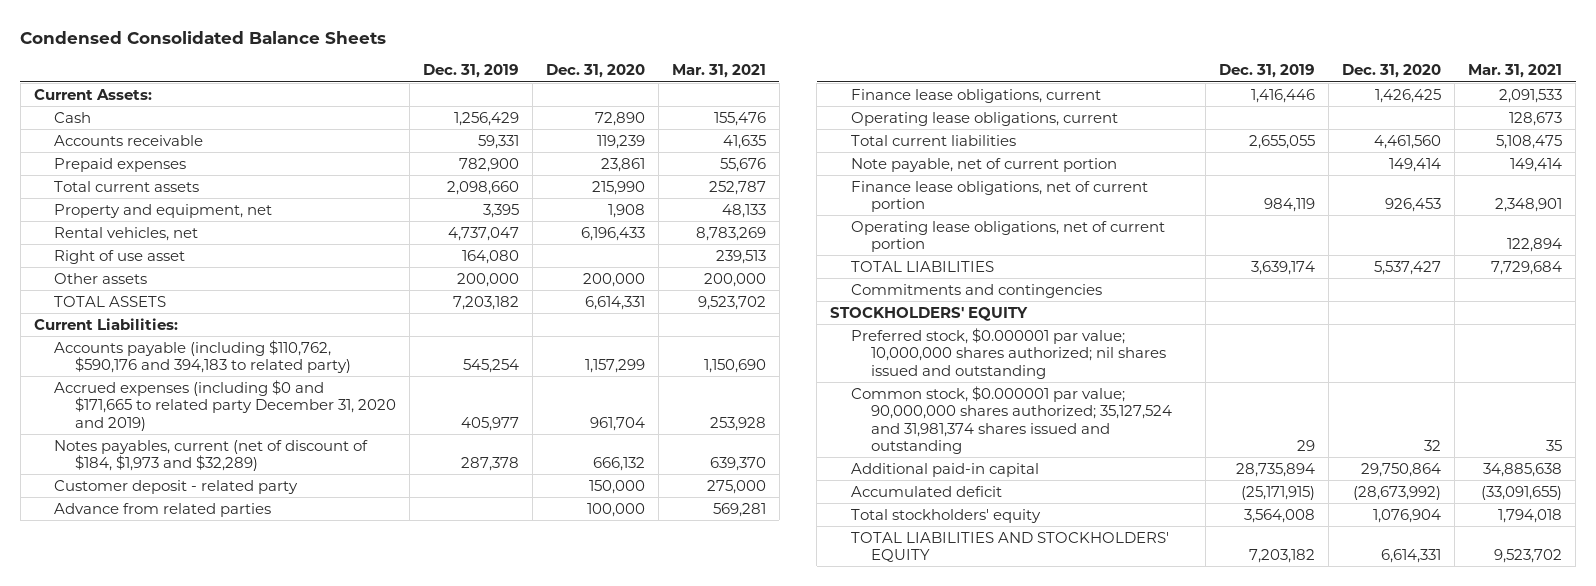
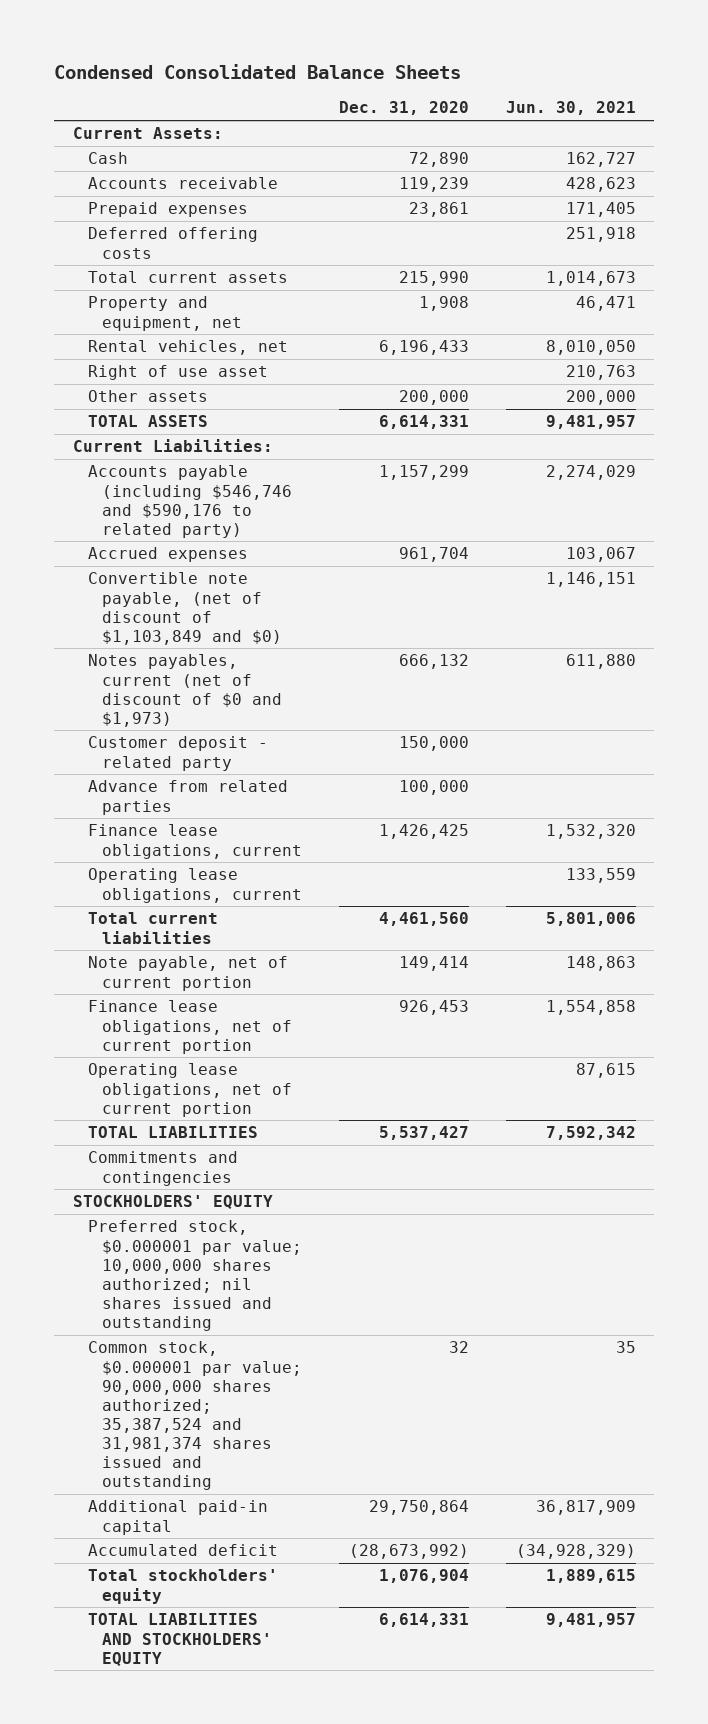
[422,64,519,79] Dec. 31, 2019 -> none
[671,64,766,79] Mar. 31, 2021 -> none
none -> [505,101,636,116] Jun. 30, 2021
none -> [87,227,258,259] Deferred offering costs
[54,339,351,374] Accounts payable (including $110,762, $590,176 and 394,183 to related party) -> [87,465,293,538] Accounts payable (including $546,746 and $590,176 to related party)
[54,379,396,431] Accrued expenses (including $0 and $171,665 to related party December 31, 2020 and 2019) -> [87,547,248,563] Accrued expenses
none -> [87,572,283,645] Convertible note payable, (net of discount of $1,103,849 and $0)
[54,439,369,472] Notes payables, current (net of discount of $184, $1,973 and $32,289) -> [87,654,283,727] Notes payables, current (net of discount of $0 and $1,973)
[850,385,1173,454] Common stock, $0.000001 par value; 90,000,000 shares authorized; 35,127,524 and 31,981,374 shares issued and outstanding -> [87,1341,303,1490] Common stock, $0.000001 par value; 90,000,000 shares authorized; 35,387,524 and 31,981,374 shares issued and outstanding

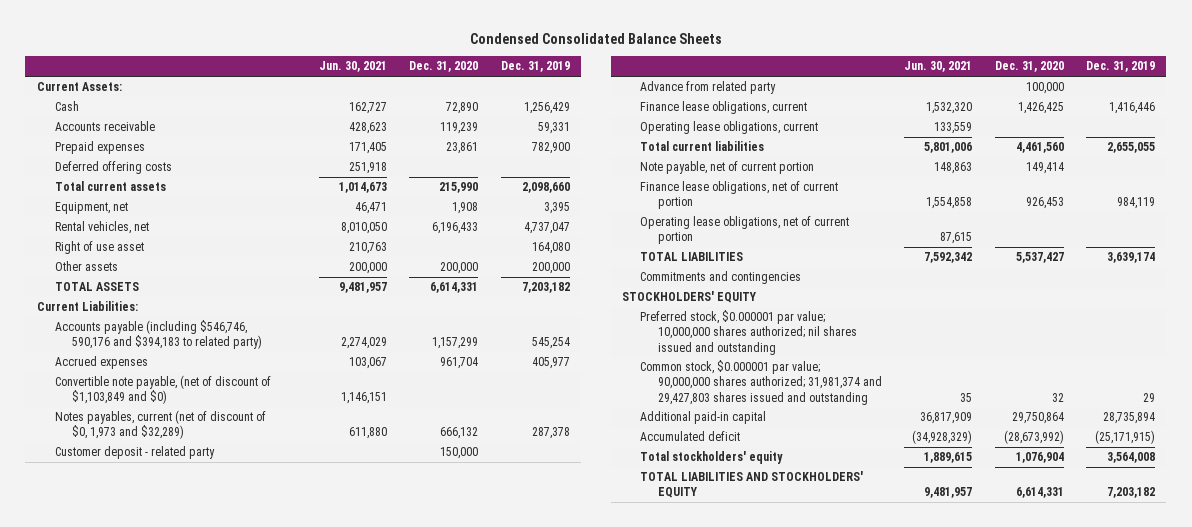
none -> [500,61,570,73] Dec. 31, 2019
[87,296,243,331] Property and equipment, net -> [54,202,128,215] Equipment, net
[87,465,293,538] Accounts payable (including $546,746 and $590,176 to related party) -> [54,320,263,350] Accounts payable (including $546,746, 590,176 and $394,183 to related party)
[87,654,283,727] Notes payables, current (net of discount of $0 and $1,973) -> [54,410,266,440] Notes payables, current (net of discount of $0, 1,973 and $32,289)
[87,780,288,815] Advance from related parties -> [639,81,776,95] Advance from related party
[87,1341,303,1490] Common stock, $0.000001 par value; 90,000,000 shares authorized; 35,387,524 and 31,981,374 shares issued and outstanding -> [639,360,882,405] Common stock, $0.000001 par value; 90,000,000 shares authorized; 31,981,374 and 29,427,803 shares issued and outstanding

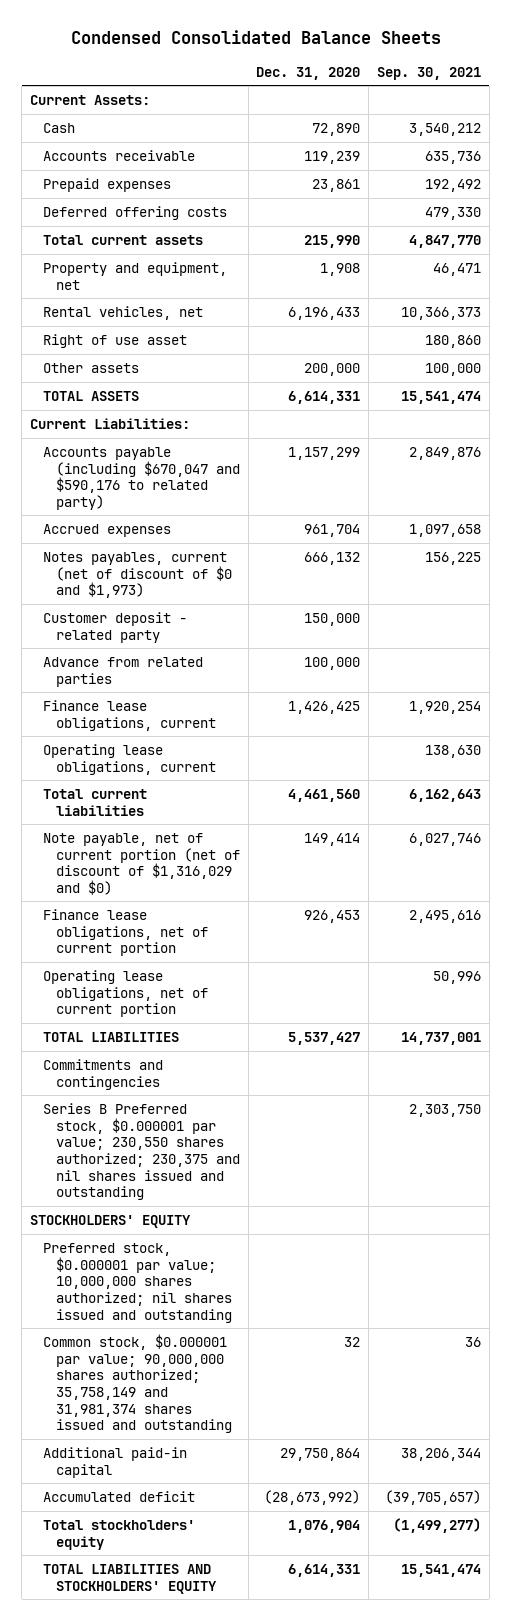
[318,61,387,73] Jun. 30, 2021 -> none
[500,61,570,73] Dec. 31, 2019 -> none
none -> [377,66,482,80] Sep. 30, 2021
[54,202,128,215] Equipment, net -> [43,261,228,290] Property and equipment, net
[54,320,263,350] Accounts payable (including $546,746, 590,176 and $394,183 to related party) -> [43,446,240,510] Accounts payable (including $670,047 and $590,176 to related party)
[54,375,271,405] Convertible note payable, (net of discount of $1,103,849 and $0) -> none
[54,410,266,440] Notes payables, current (net of discount of $0, 1,973 and $32,289) -> [43,551,232,599] Notes payables, current (net of discount of $0 and $1,973)
[639,81,776,95] Advance from related party -> [43,656,204,687] Advance from related parties
[639,161,814,175] Note payable, net of current portion -> [43,832,240,895] Note payable, net of current portion (net of discount of $1,316,029 and $0)
none -> [43,1102,240,1201] Series B Preferred stock, $0.000001 par value; 230,550 shares authorized; 230,375 and nil shares issued and outstanding
[639,360,882,405] Common stock, $0.000001 par value; 90,000,000 shares authorized; 31,981,374 and 29,427,803 shares issued and outstanding -> [43,1333,232,1434] Common stock, $0.000001 par value; 90,000,000 shares authorized; 35,758,149 and 31,981,374 shares issued and outstanding

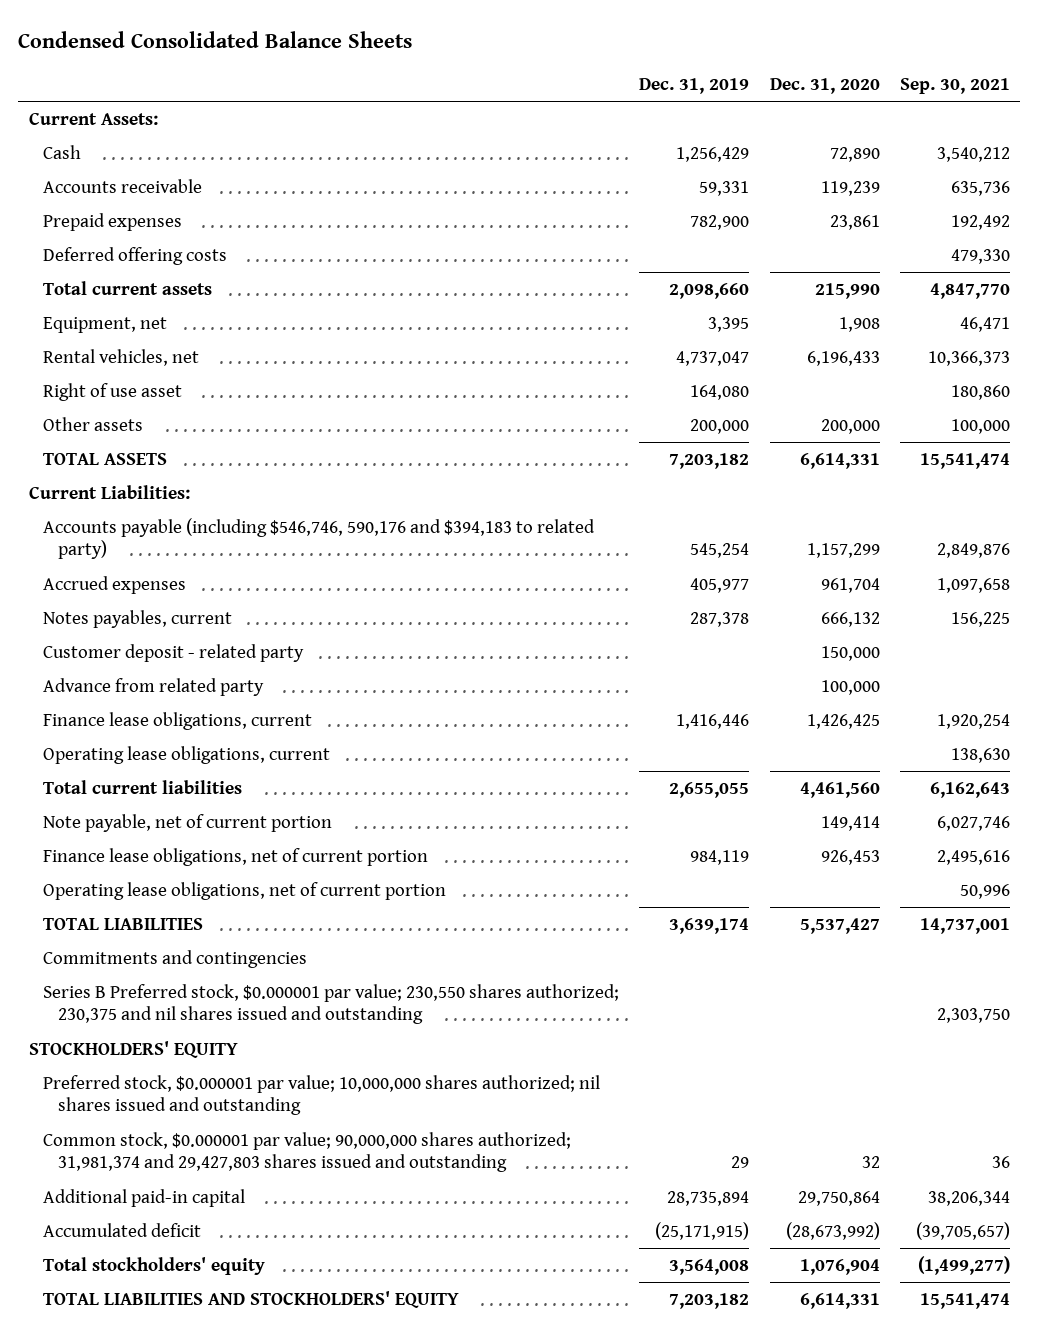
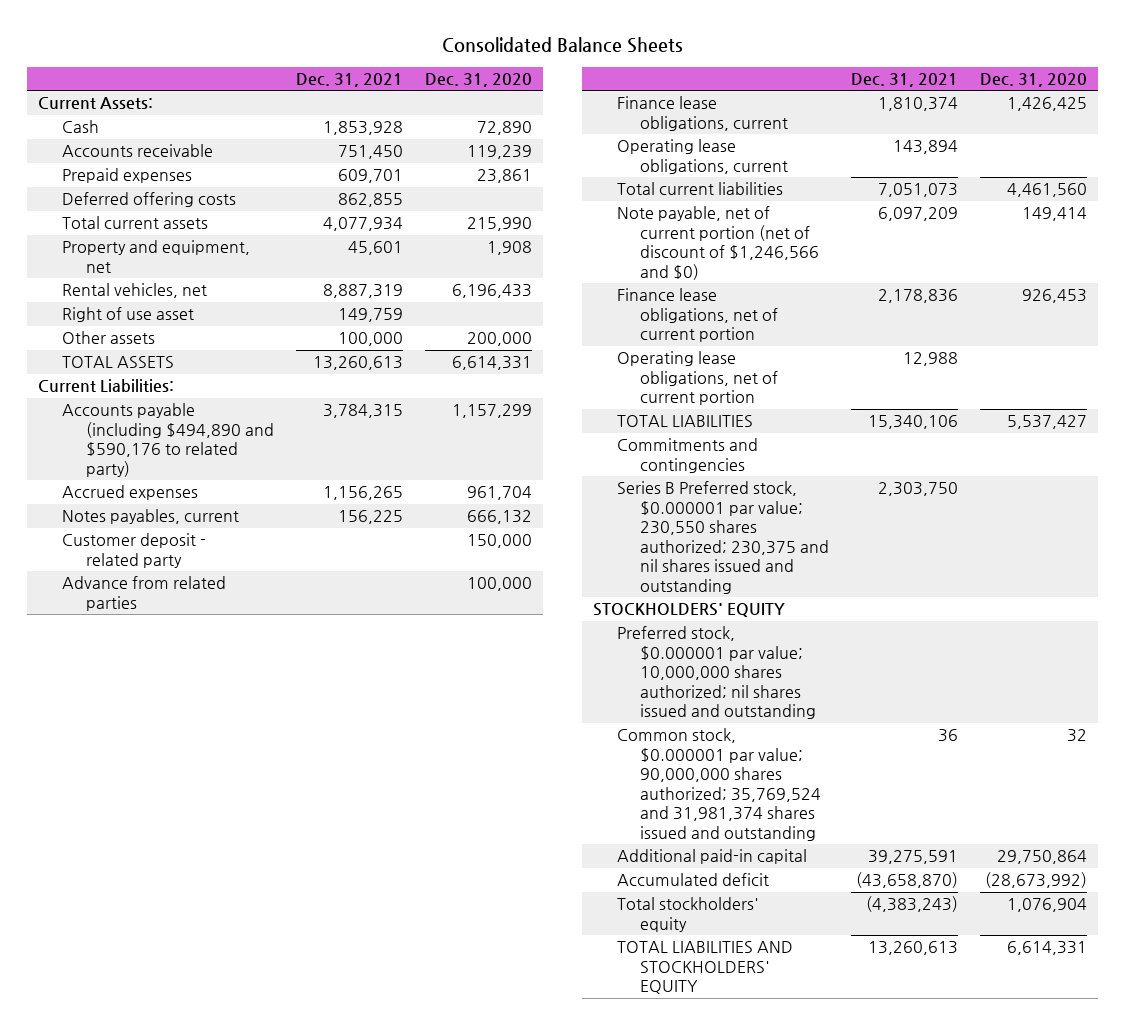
[18,30,413,48] Condensed Consolidated Balance Sheets -> [441,37,683,54] Consolidated Balance Sheets
[639,77,750,94] Dec. 31, 2019 -> none
[899,77,1010,94] Sep. 30, 2021 -> none
none -> [296,72,404,87] Dec. 31, 2021
[43,317,168,334] Equipment, net -> [61,240,250,273] Property and equipment, net
[43,518,596,560] Accounts payable (including $546,746, 590,176 and $394,183 to related party) -> [61,403,274,477] Accounts payable (including $494,890 and $590,176 to related party)
[43,678,265,697] Advance from related party -> [61,576,226,611] Advance from related parties
[43,814,333,833] Note payable, net of current portion -> [616,206,820,280] Note payable, net of current portion (net of discount of $1,246,566 and $0)
[43,1132,572,1173] Common stock, $0.000001 par value; 90,000,000 shares authorized; 31,981,374 and 29,427,803 shares issued and outstanding -> [616,728,822,841] Common stock, $0.000001 par value; 90,000,000 shares authorized; 35,769,524 and 31,981,374 shares issued and outstanding

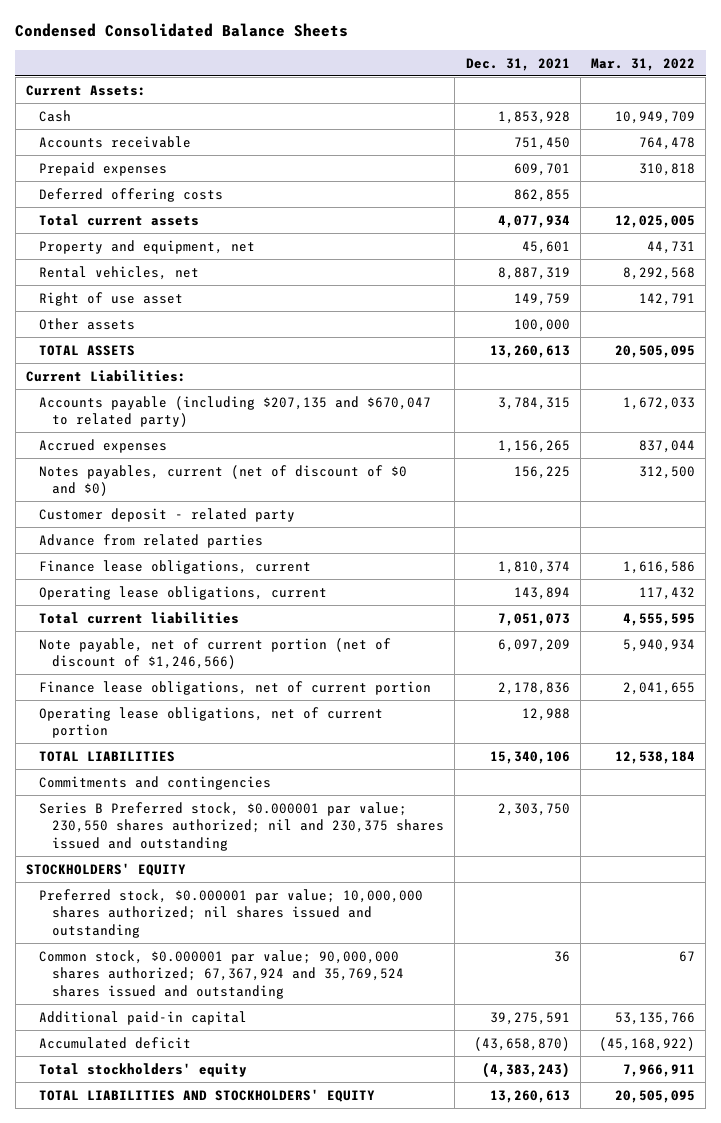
[441,37,683,54] Consolidated Balance Sheets -> [15,23,349,38] Condensed Consolidated Balance Sheets
[425,72,533,87] Dec. 31, 2020 -> none
none -> [590,57,695,71] Mar. 31, 2022
[61,403,274,477] Accounts payable (including $494,890 and $590,176 to related party) -> [38,395,431,428] Accounts payable (including $207,135 and $670,047 to related party)
[61,509,239,525] Notes payables, current -> [38,464,407,497] Notes payables, current (net of discount of $0 and $0)
[616,206,820,280] Note payable, net of current portion (net of discount of $1,246,566 and $0) -> [38,637,391,670] Note payable, net of current portion (net of discount of $1,246,566)
[616,481,830,594] Series B Preferred stock, $0.000001 par value; 230,550 shares authorized; 230,375 and nil shares issued and outstanding -> [38,801,445,851] Series B Preferred stock, $0.000001 par value; 230,550 shares authorized; nil and 230,375 shares issued and outstanding
[616,728,822,841] Common stock, $0.000001 par value; 90,000,000 shares authorized; 35,769,524 and 31,981,374 shares issued and outstanding -> [38,949,405,999] Common stock, $0.000001 par value; 90,000,000 shares authorized; 67,367,924 and 35,769,524 shares issued and outstanding

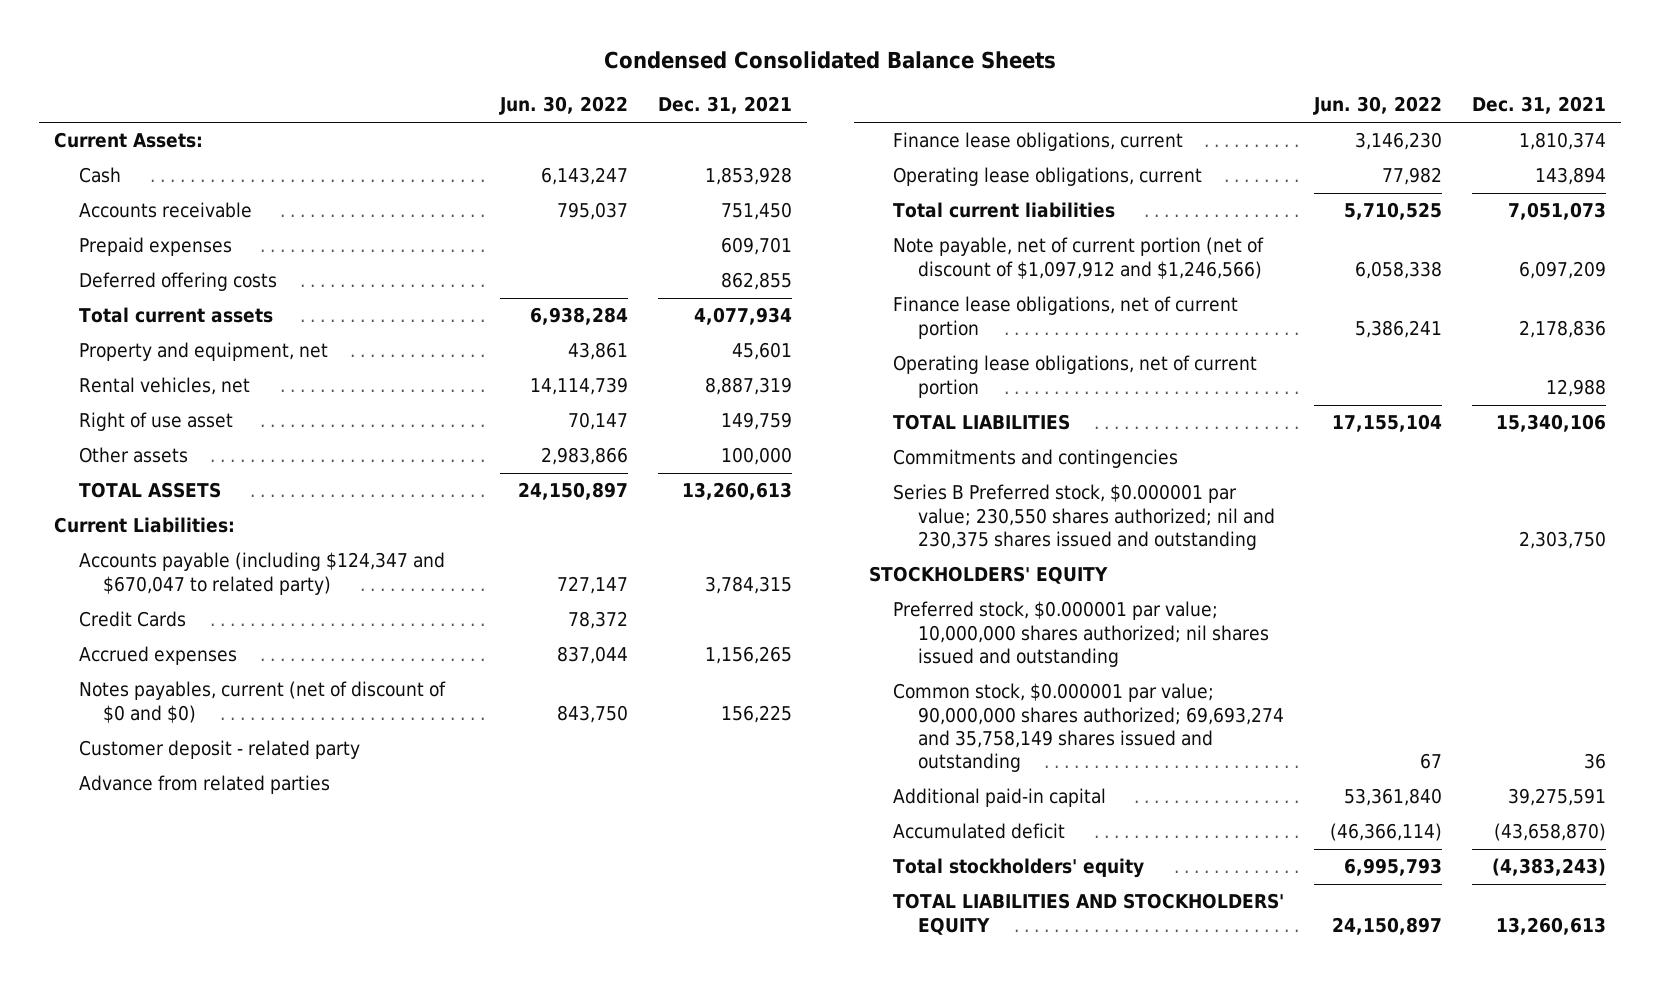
[590,57,695,71] Mar. 31, 2022 -> none
none -> [499,96,629,116] Jun. 30, 2022
[38,395,431,428] Accounts payable (including $207,135 and $670,047 to related party) -> [78,552,445,595] Accounts payable (including $124,347 and $670,047 to related party)
none -> [78,611,186,628] Credit Cards
[38,637,391,670] Note payable, net of current portion (net of discount of $1,246,566) -> [893,237,1265,279] Note payable, net of current portion (net of discount of $1,097,912 and $1,246,566)
[38,949,405,999] Common stock, $0.000001 par value; 90,000,000 shares authorized; 67,367,924 and 35,769,524 shares issued and outstanding -> [893,683,1284,773] Common stock, $0.000001 par value; 90,000,000 shares authorized; 69,693,274 and 35,758,149 shares issued and outstanding

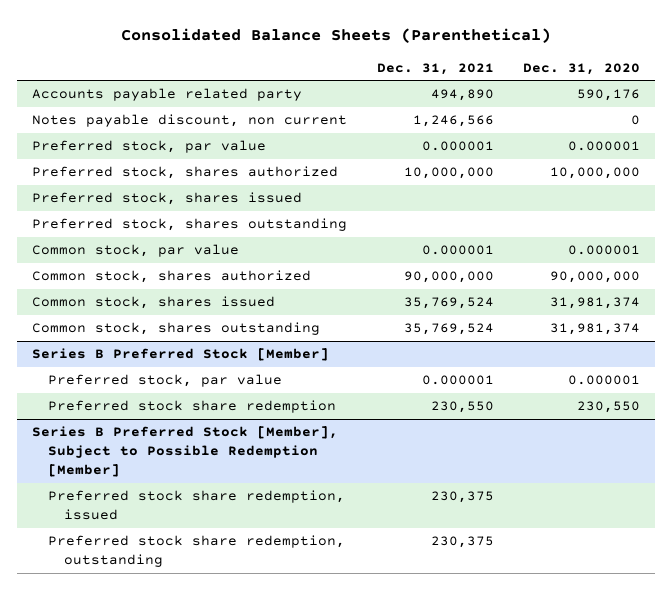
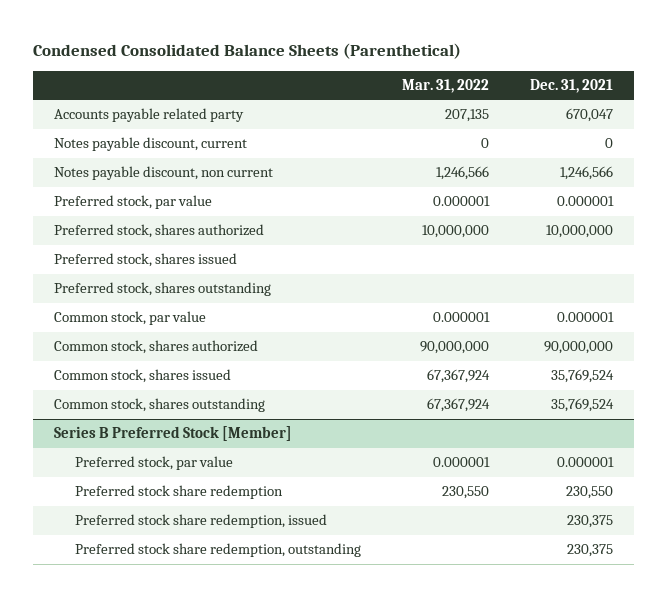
[121,27,552,43] Consolidated Balance Sheets (Parenthetical) -> [33,43,462,60] Condensed Consolidated Balance Sheets (Parenthetical)
[523,62,641,75] Dec. 31, 2020 -> none
none -> [401,78,489,93] Mar. 31, 2022
[430,89,494,102] 494,890 -> [566,108,614,123] 670,047
none -> [54,137,248,152] Notes payable discount, current
[32,426,339,478] Series B Preferred Stock [Member], Subject to Possible Redemption [Member] -> none

